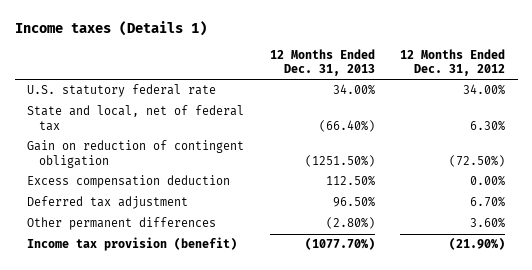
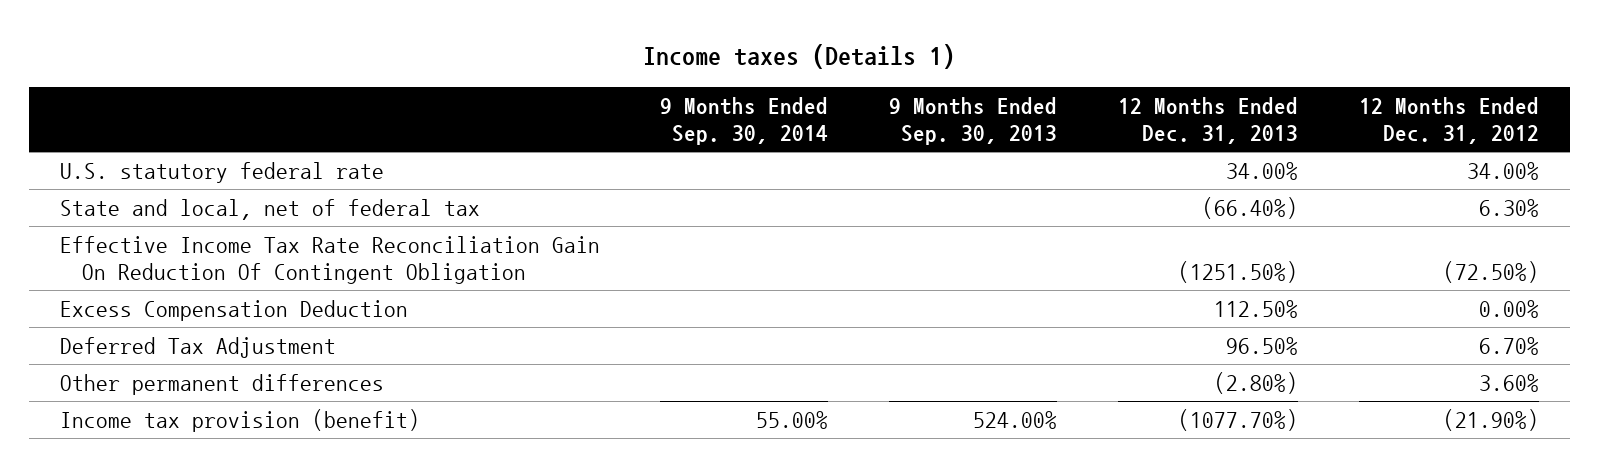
none -> [660,96,829,145] 9 Months Ended Sep. 30, 2014
none -> [889,96,1058,145] 9 Months Ended Sep. 30, 2013
[27,140,245,168] Gain on reduction of contingent obligation -> [59,235,600,284] Effective Income Tax Rate Reconciliation Gain On Reduction Of Contingent Obligation
[27,175,231,189] Excess compensation deduction -> [59,299,408,321] Excess Compensation Deduction
[27,196,189,210] Deferred tax adjustment -> [59,336,336,358] Deferred Tax Adjustment

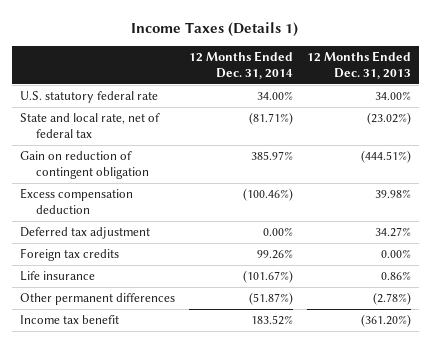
[643,44,956,70] Income taxes (Details 1) -> [131,21,299,37] Income Taxes (Details 1)
[660,96,829,145] 9 Months Ended Sep. 30, 2014 -> none
[889,96,1058,145] 9 Months Ended Sep. 30, 2013 -> none
[1359,96,1540,144] 12 Months Ended Dec. 31, 2012 -> none
none -> [188,51,293,80] 12 Months Ended Dec. 31, 2014
[59,198,480,220] State and local, net of federal tax -> [19,113,160,139] State and local rate, net of federal tax
[1202,196,1299,219] (66.40%) -> [367,112,412,126] (23.02%)
[59,235,600,284] Effective Income Tax Rate Reconciliation Gain On Reduction Of Contingent Obligation -> [19,151,150,180] Gain on reduction of contingent obligation
[1178,260,1299,283] (1251.50%) -> [361,150,412,164] (444.51%)
[59,299,408,321] Excess Compensation Deduction -> [19,188,133,215] Excess compensation deduction
[1214,299,1299,318] 112.50% -> [375,189,412,199] 39.98%
[59,336,336,358] Deferred Tax Adjustment -> [19,227,150,240] Deferred tax adjustment
[1226,336,1299,355] 96.50% -> [375,227,412,238] 34.27%
none -> [19,248,119,262] Foreign tax credits
none -> [19,271,95,282] Life insurance
[1214,371,1299,394] (2.80%) -> [373,292,412,306] (2.78%)
[59,408,420,432] Income tax provision (benefit) -> [19,315,119,325] Income tax benefit
[1178,408,1299,431] (1077.70%) -> [361,314,412,328] (361.20%)

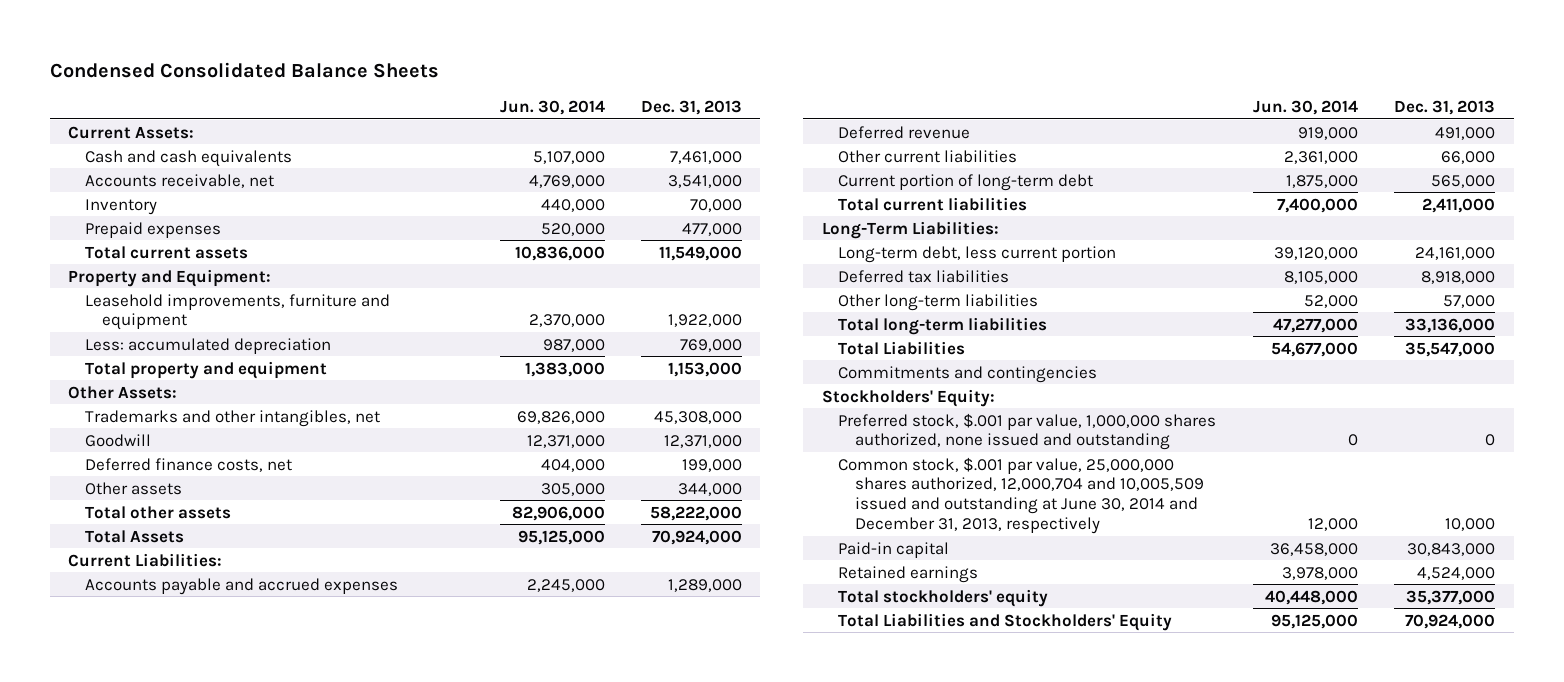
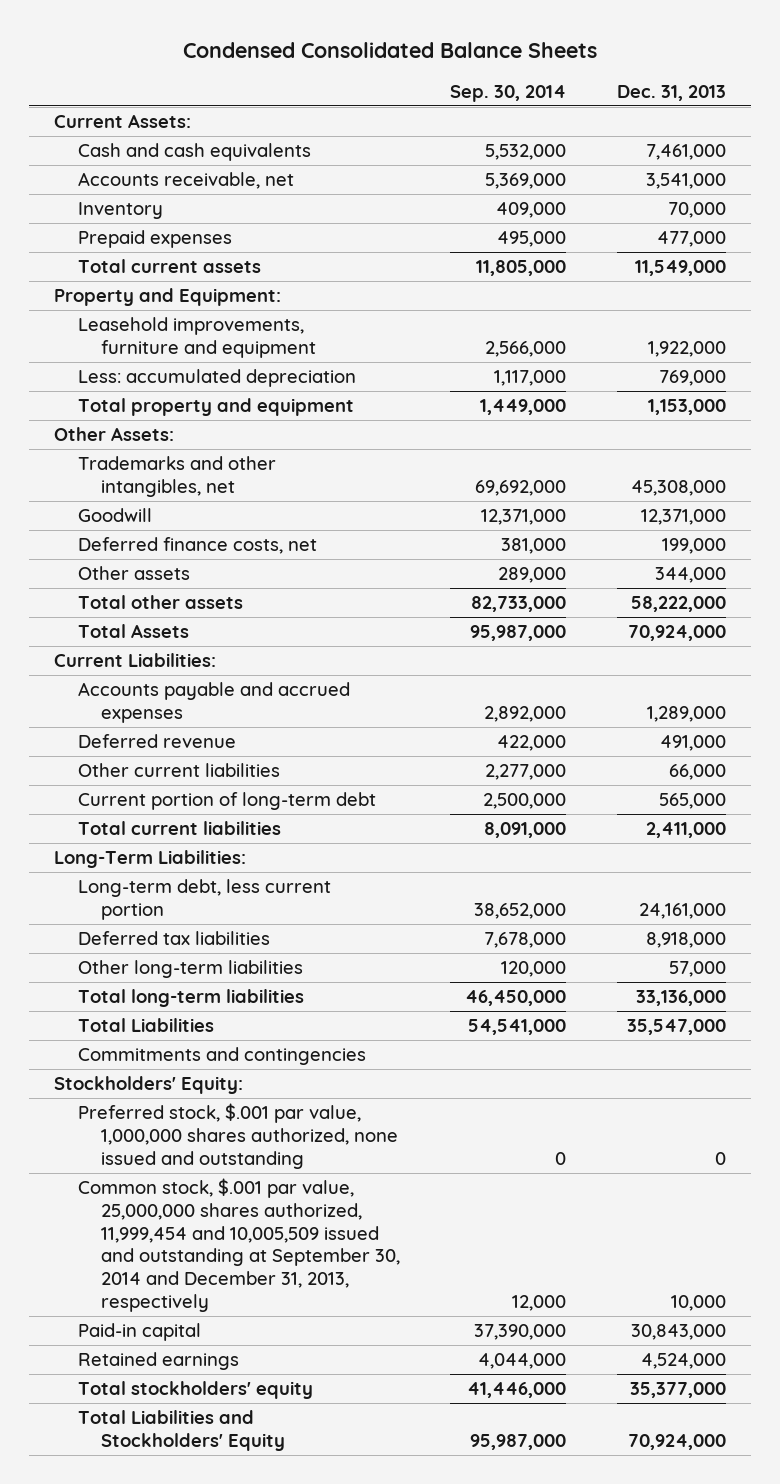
[499,99,605,115] Jun. 30, 2014 -> none
none -> [450,84,567,102] Sep. 30, 2014
[838,456,1205,535] Common stock, $.001 par value, 25,000,000 shares authorized, 12,000,704 and 10,005,509 issued and outstanding at June 30, 2014 and December 31, 2013, respectively -> [77,1178,401,1312] Common stock, $.001 par value, 25,000,000 shares authorized, 11,999,454 and 10,005,509 issued and outstanding at September 30, 2014 and December 31, 2013, respectively

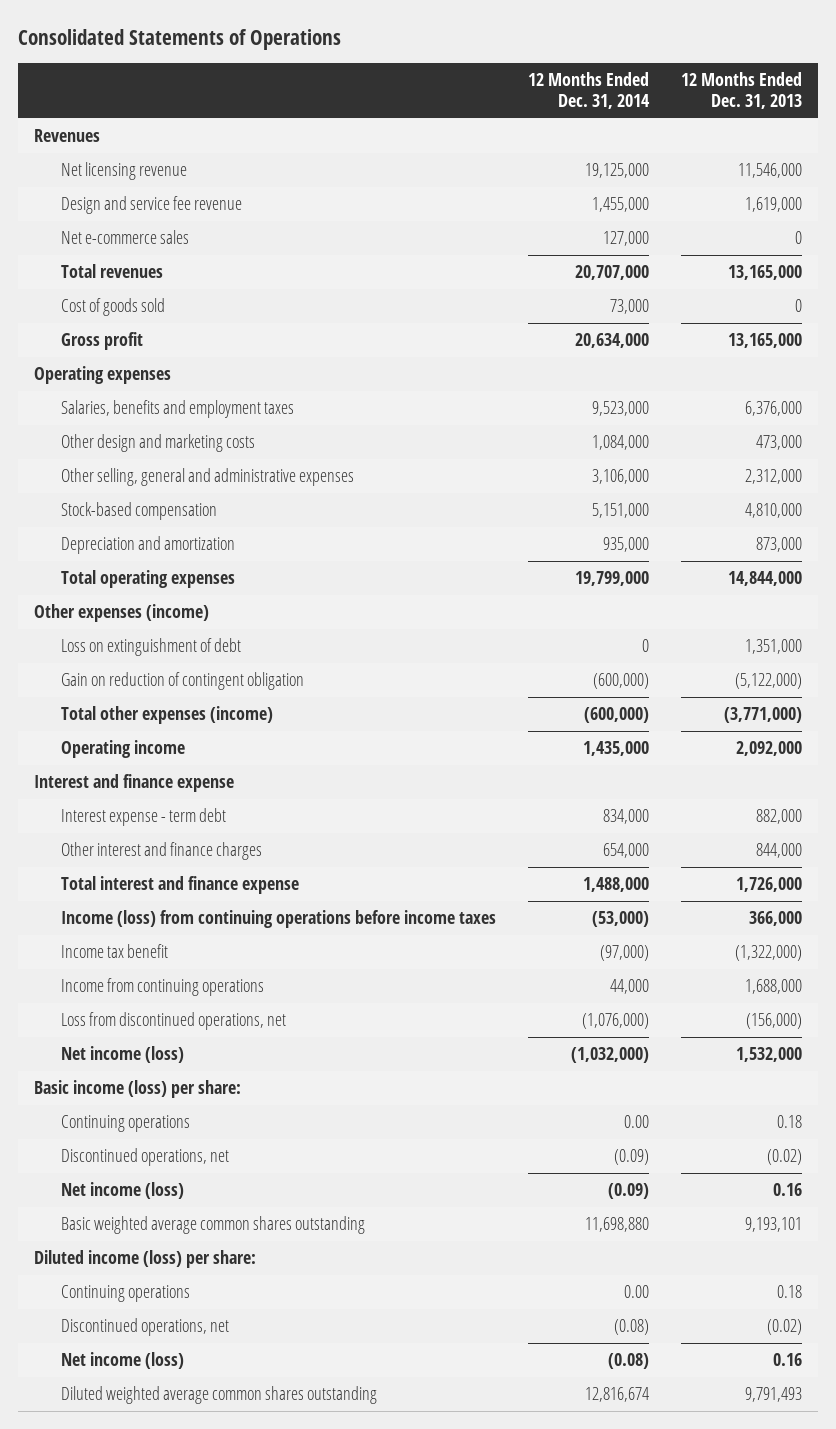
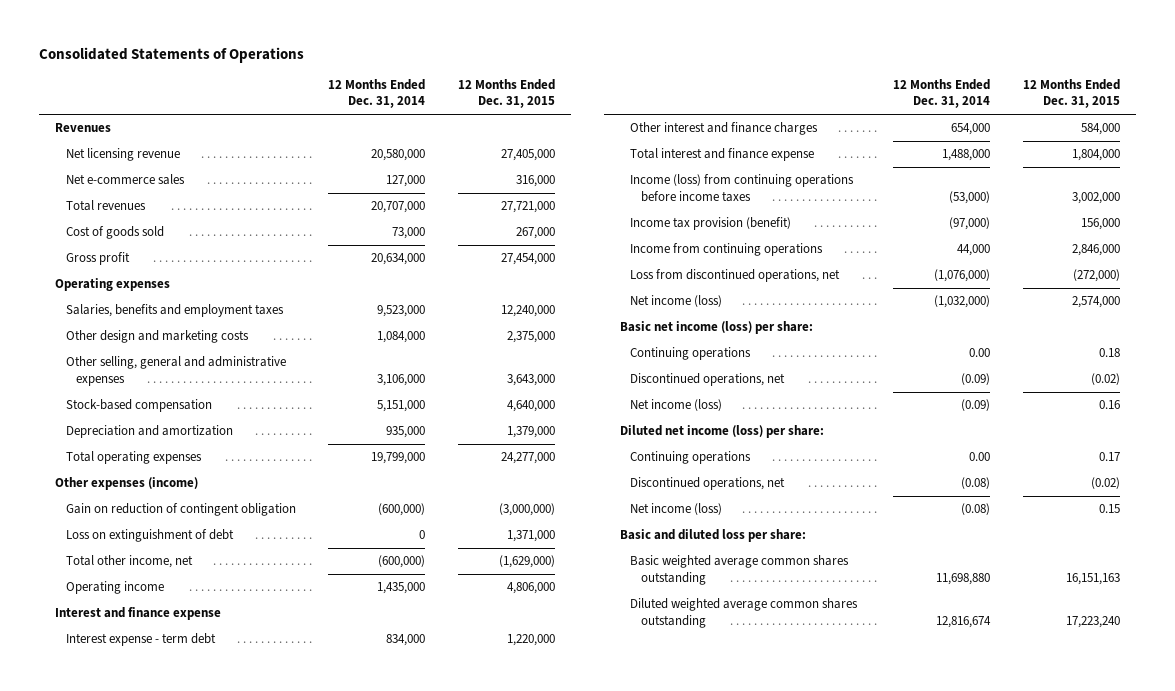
[680,72,802,109] 12 Months Ended Dec. 31, 2013 -> none
none -> [458,78,556,109] 12 Months Ended Dec. 31, 2015
[61,196,243,215] Design and service fee revenue -> none
[585,163,650,179] 19,125,000 -> [371,149,426,162] 20,580,000
[61,638,242,657] Loss on extinguishment of debt -> [65,529,234,543] Loss on extinguishment of debt
[61,706,274,725] Total other expenses (income) -> [65,555,193,569] Total other income, net
[61,944,169,959] Income tax benefit -> [630,217,792,231] Income tax provision (benefit)
[33,1080,241,1099] Basic income (loss) per share: -> [619,321,813,335] Basic net income (loss) per share:
[33,1250,256,1269] Diluted income (loss) per share: -> [619,425,824,439] Diluted net income (loss) per share:
none -> [619,529,806,543] Basic and diluted loss per share:
[61,1216,366,1235] Basic weighted average common shares outstanding -> [630,555,850,585] Basic weighted average common shares outstanding

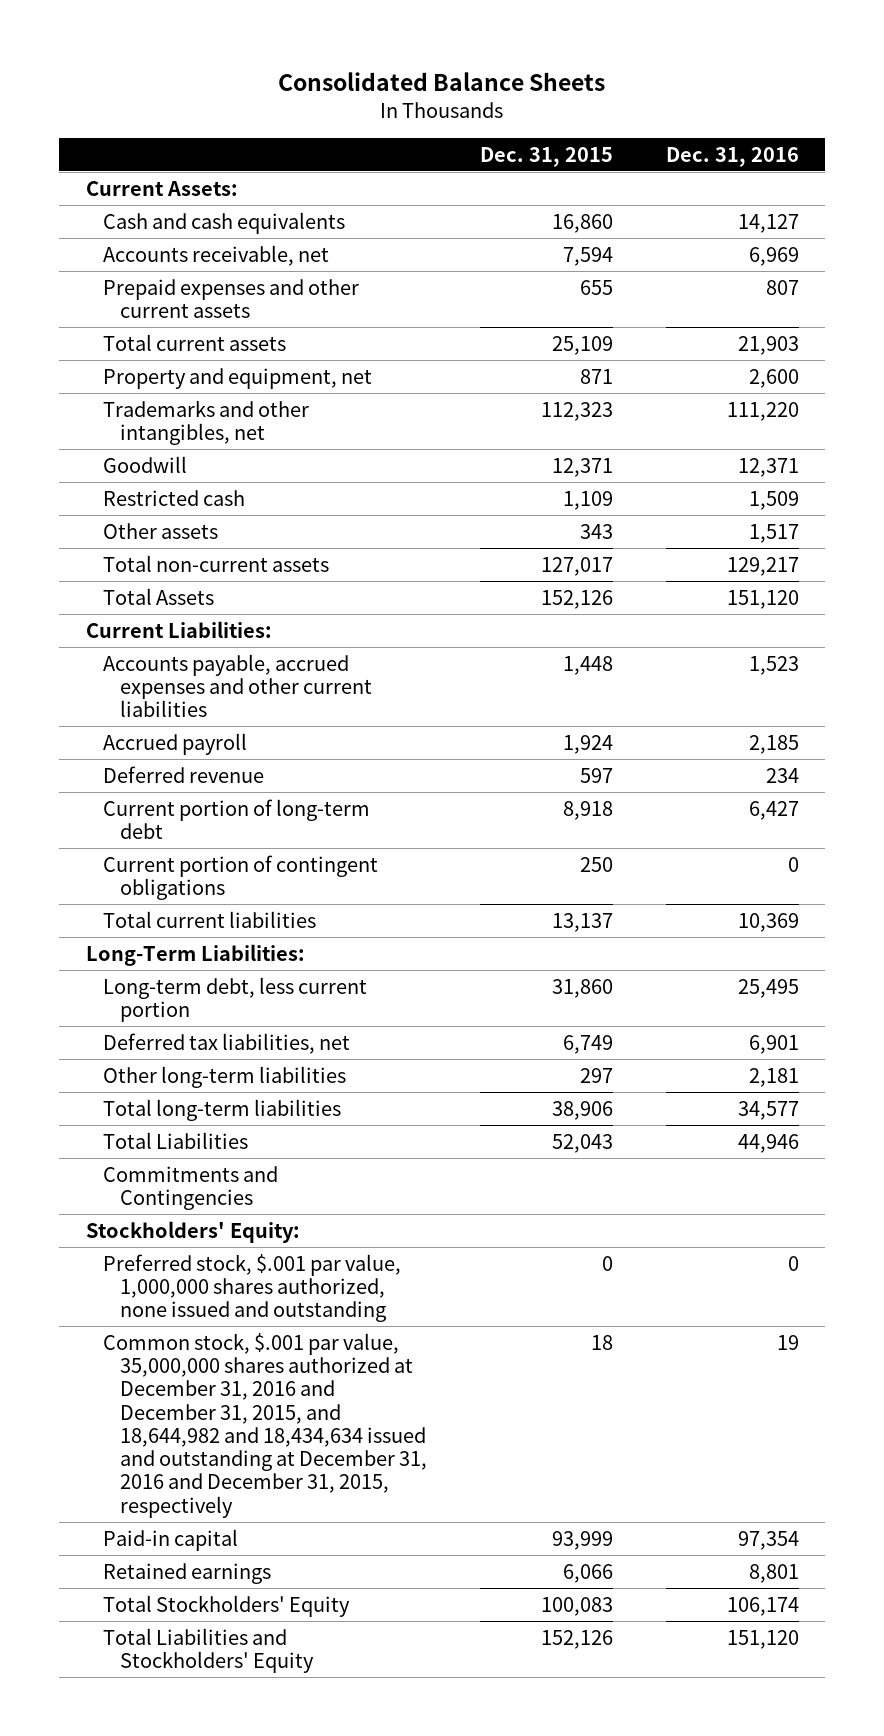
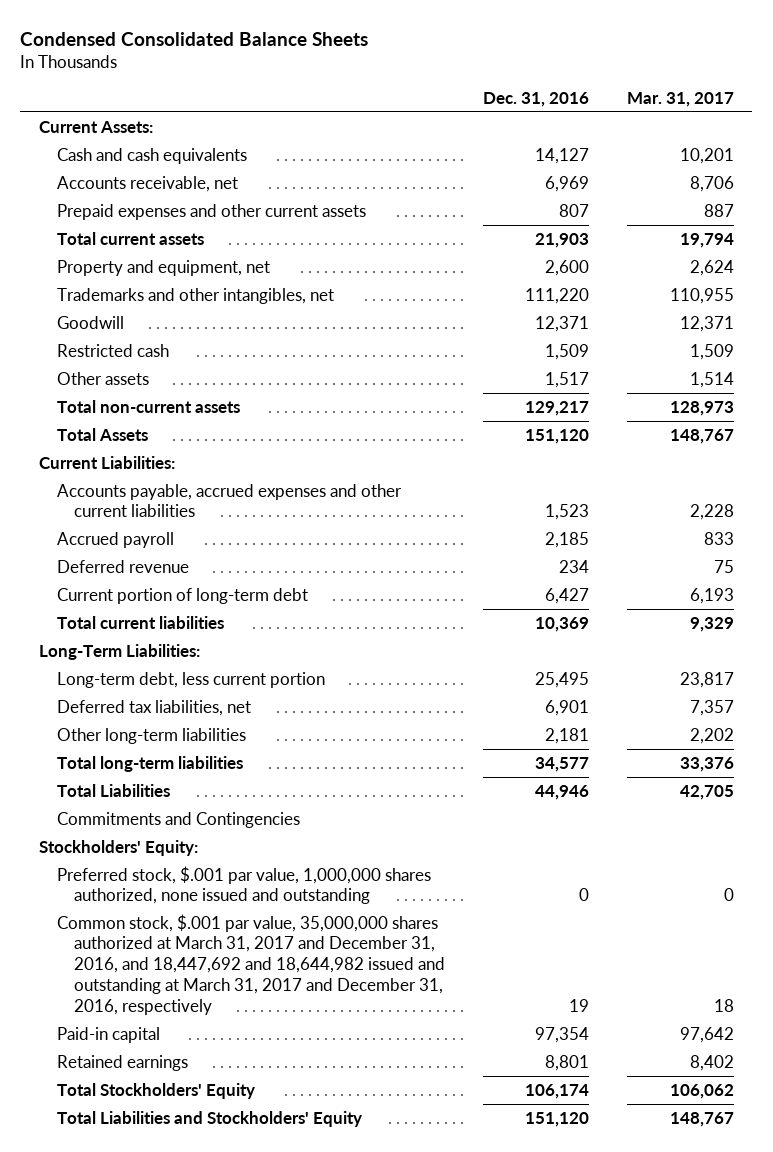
[278,71,606,91] Consolidated Balance Sheets -> [20,31,369,46] Condensed Consolidated Balance Sheets
[479,146,613,167] Dec. 31, 2015 -> none
none -> [626,91,734,107] Mar. 31, 2017
[102,854,378,900] Current portion of contingent obligations -> none
[102,1332,428,1518] Common stock, $.001 par value, 35,000,000 shares authorized at December 31, 2016 and December 31, 2015, and 18,644,982 and 18,434,634 issued and outstanding at December 31, 2016 and December 31, 2015, respectively -> [56,913,446,1015] Common stock, $.001 par value, 35,000,000 shares authorized at March 31, 2017 and December 31, 2016, and 18,447,692 and 18,644,982 issued and outstanding at March 31, 2017 and December 31, 2016, respectively

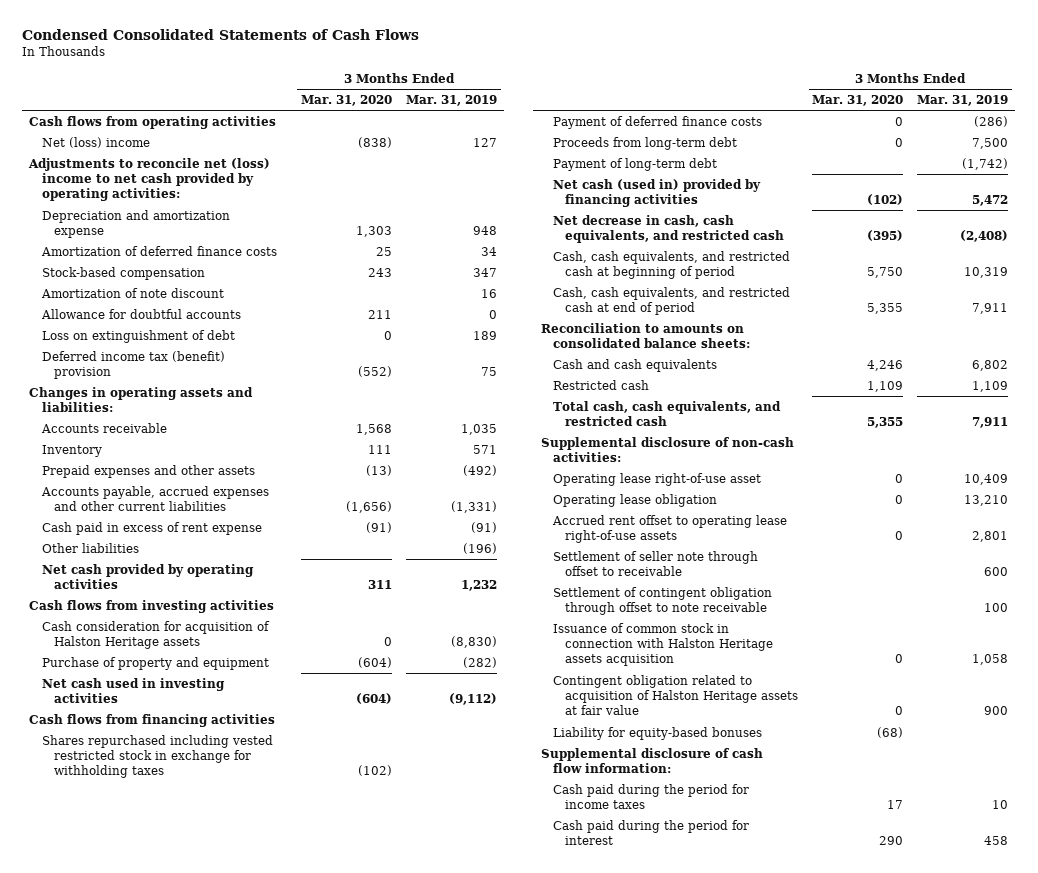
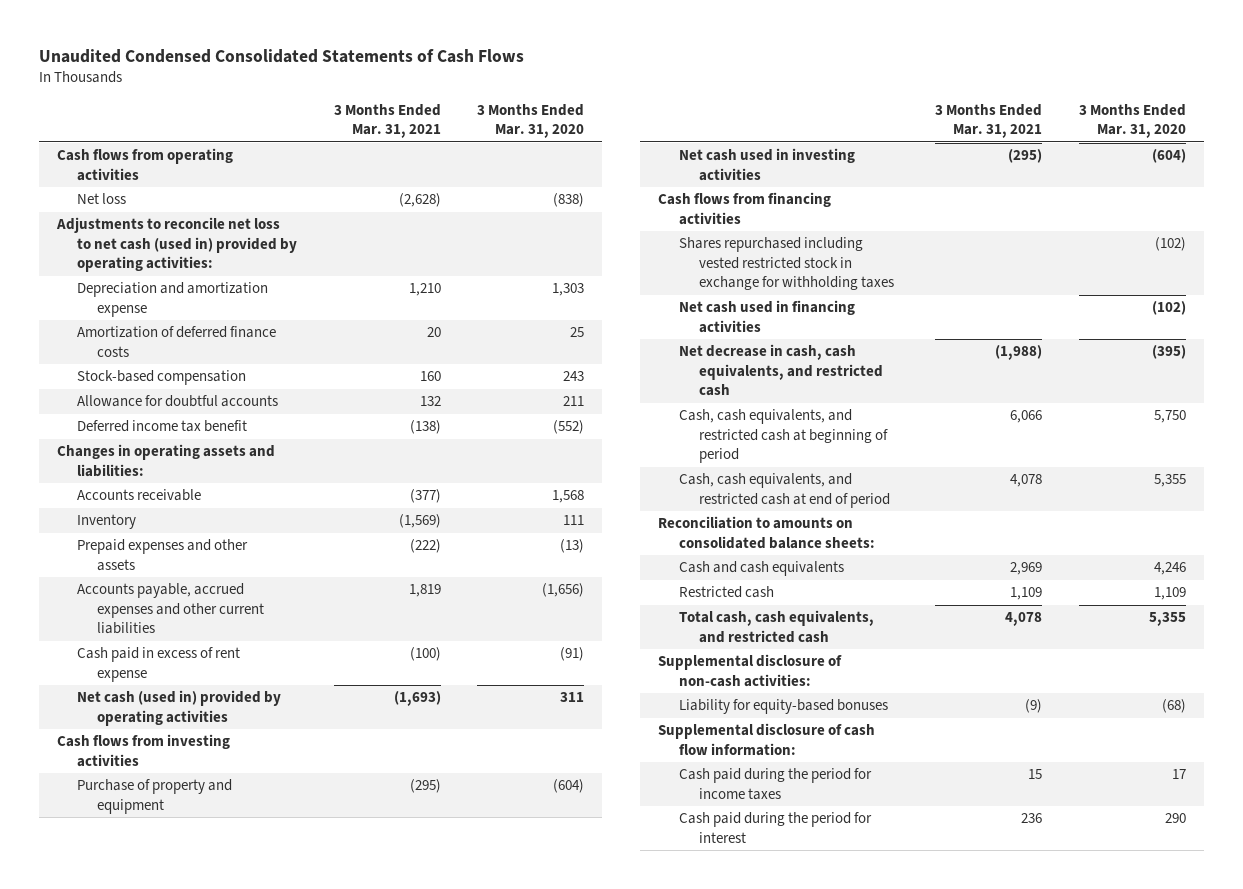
[22,29,420,41] Condensed Consolidated Statements of Cash Flows -> [38,49,524,64] Unaudited Condensed Consolidated Statements of Cash Flows
[405,94,497,106] Mar. 31, 2019 -> none
none -> [333,103,441,139] 3 Months Ended Mar. 31, 2021
[41,136,150,148] Net (loss) income -> [77,193,127,205] Net loss
[28,157,271,202] Adjustments to reconcile net (loss) income to net cash provided by operating activities: -> [55,217,298,273] Adjustments to reconcile net loss to net cash (used in) provided by operating activities:
[40,287,224,298] Amortization of note discount -> none
[41,329,235,343] Loss on extinguishment of debt -> none
[41,350,225,380] Deferred income tax (benefit) provision -> [77,420,248,433] Deferred income tax benefit
[41,542,139,553] Other liabilities -> none
[41,563,254,590] Net cash provided by operating activities -> [77,690,282,726] Net cash (used in) provided by operating activities
[41,620,270,650] Cash consideration for acquisition of Halston Heritage assets -> none
[552,115,762,129] Payment of deferred finance costs -> none
[552,136,737,150] Proceeds from long-term debt -> none
[552,157,717,171] Payment of long-term debt -> none
[552,178,761,208] Net cash (used in) provided by financing activities -> [678,300,855,333] Net cash used in financing activities
[552,472,761,486] Operating lease right-of-use asset -> none
[552,493,717,507] Operating lease obligation -> none
[551,514,787,544] Accrued rent offset to operating lease right-of-use assets -> none
[552,550,758,577] Settlement of seller note through offset to receivable -> none
[552,586,772,616] Settlement of contingent obligation through offset to note receivable -> none
[552,622,774,667] Issuance of common stock in connection with Halston Heritage assets acquisition -> none
[552,674,799,716] Contingent obligation related to acquisition of Halston Heritage assets at fair value -> none

